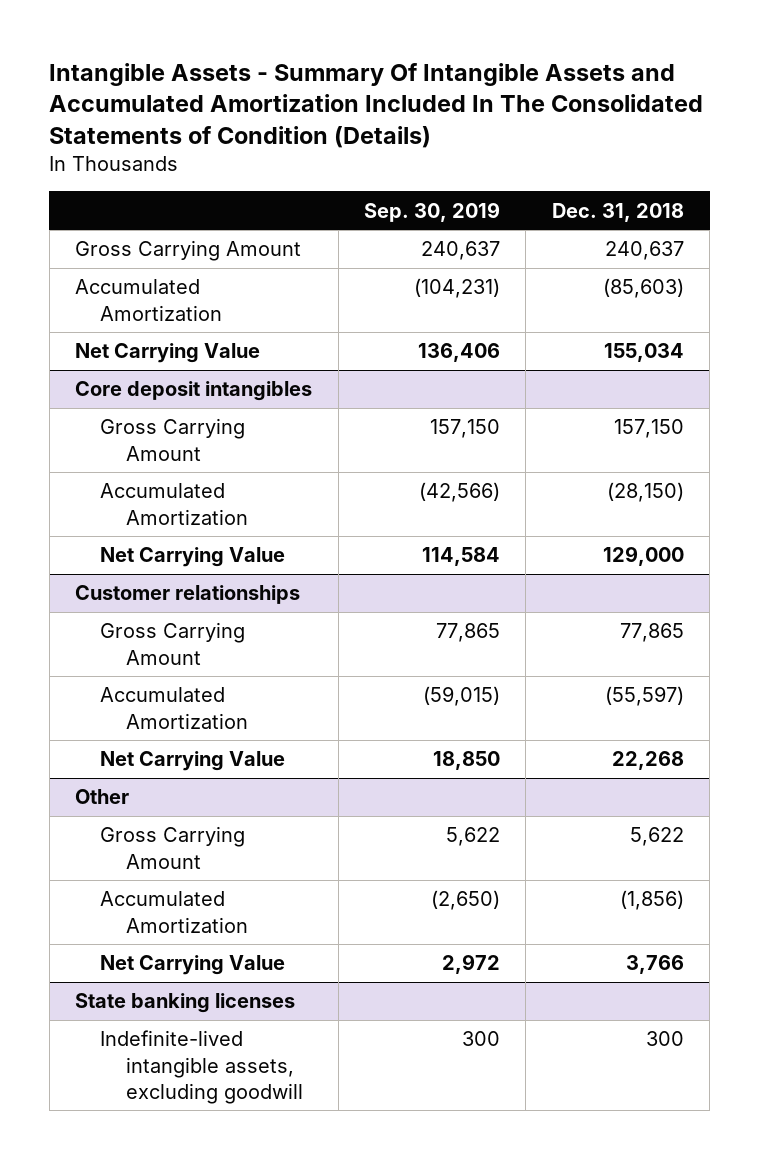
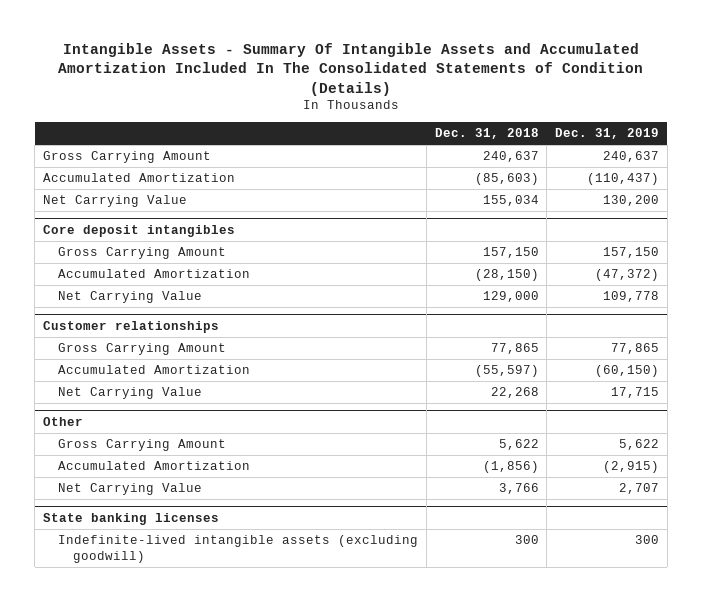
[364,201,501,222] Sep. 30, 2019 -> none
none -> [555,128,660,140] Dec. 31, 2019
[100,1030,303,1104] Indefinite-lived intangible assets, excluding goodwill -> [58,535,419,564] Indefinite-lived intangible assets (excluding goodwill)

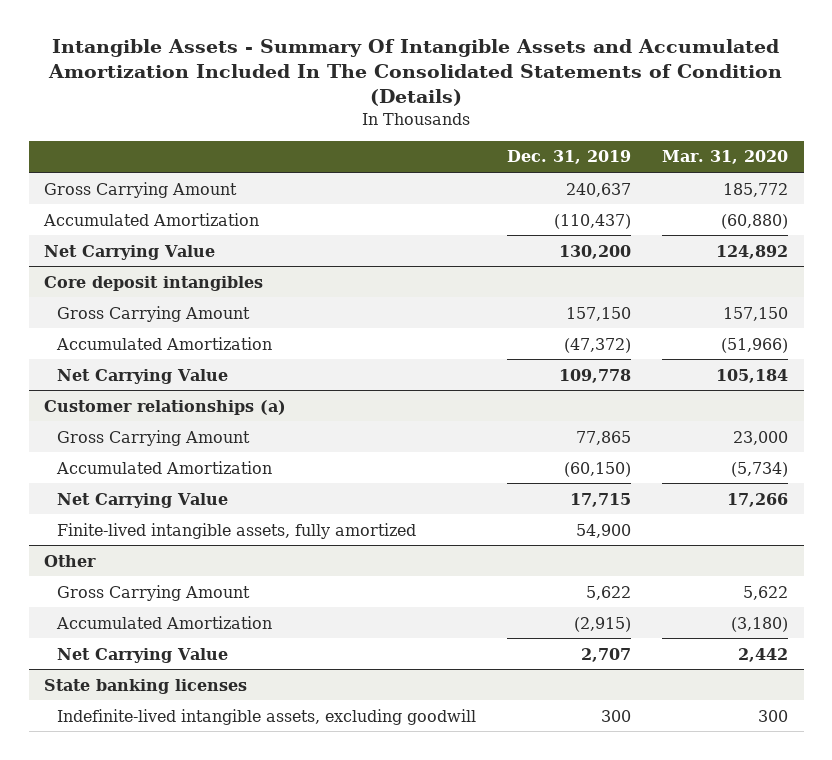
[434,128,539,140] Dec. 31, 2018 -> none
none -> [662,150,789,165] Mar. 31, 2020
[42,321,219,334] Customer relationships -> [43,399,286,415] Customer relationships (a)
none -> [57,522,417,539] Finite-lived intangible assets, fully amortized
[58,535,419,564] Indefinite-lived intangible assets (excluding goodwill) -> [57,708,477,725] Indefinite-lived intangible assets, excluding goodwill

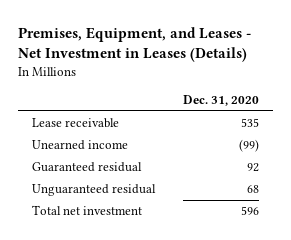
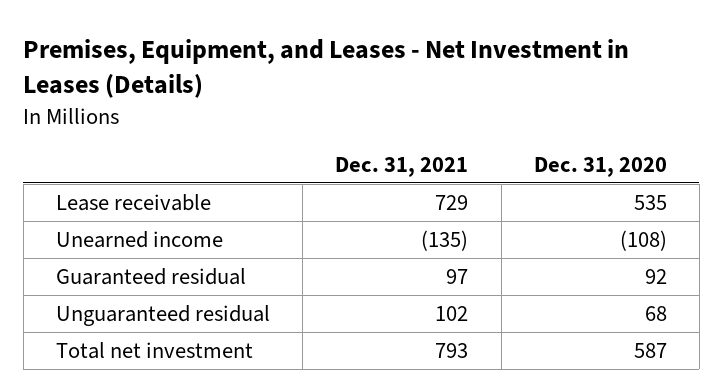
none -> [335,156,469,177] Dec. 31, 2021
[239,139,260,153] (99) -> [619,229,667,251] (108)
[241,206,260,216] 596 -> [633,342,667,358] 587

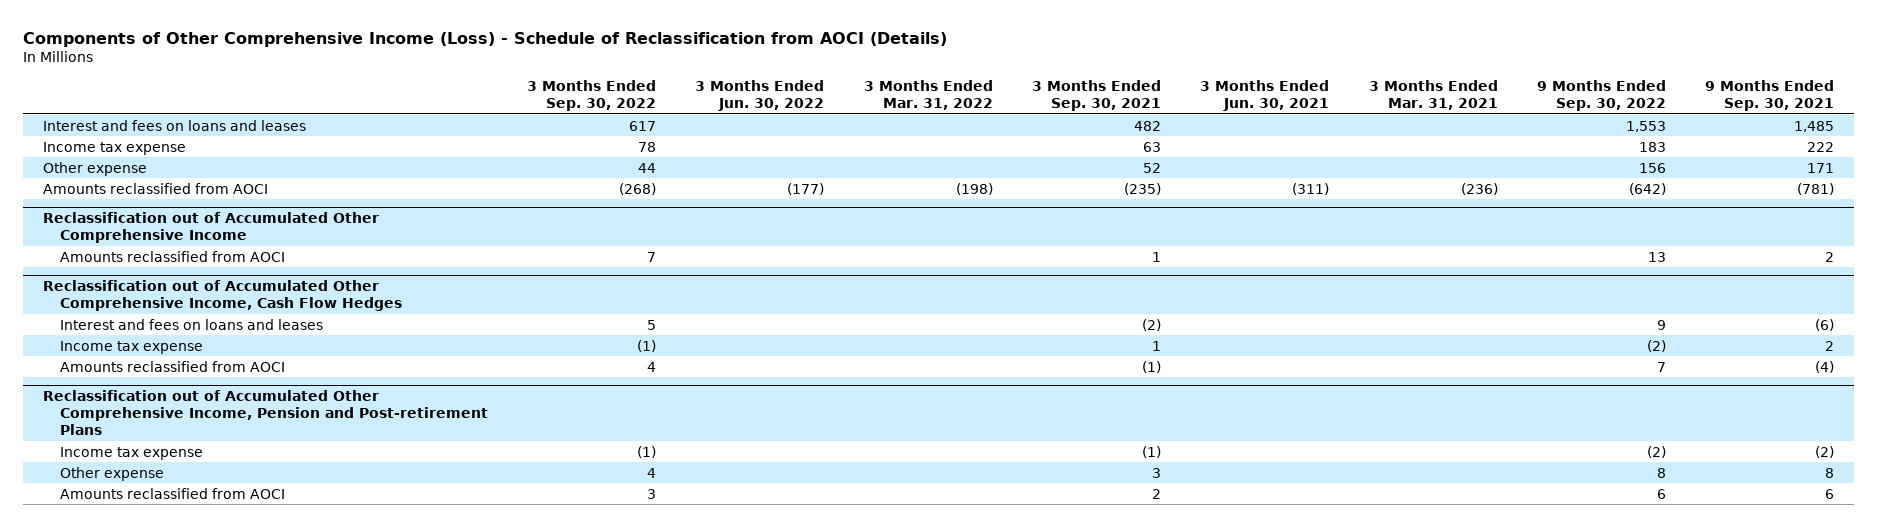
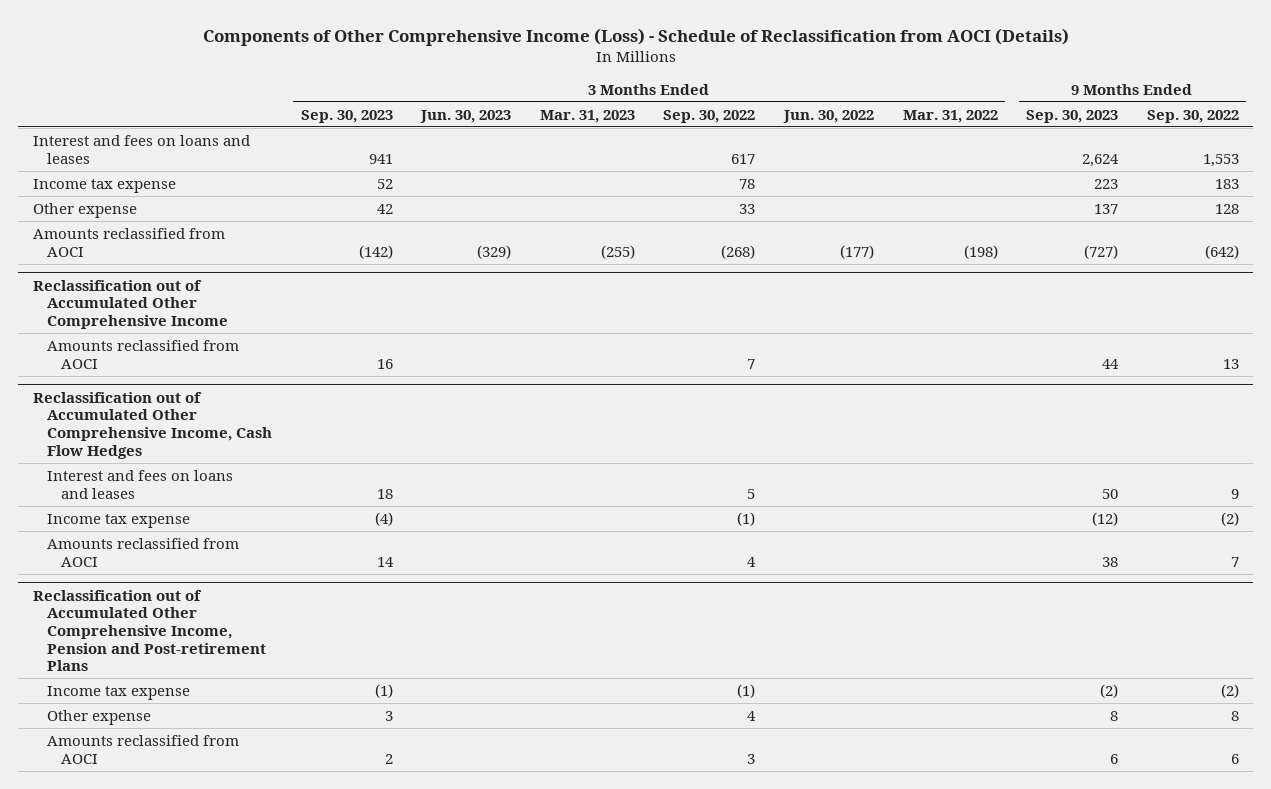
[1031,80,1161,112] 3 Months Ended Sep. 30, 2021 -> none
[1200,80,1330,112] 3 Months Ended Jun. 30, 2021 -> none
[1368,80,1498,111] 3 Months Ended Mar. 31, 2021 -> none
[1705,80,1835,112] 9 Months Ended Sep. 30, 2021 -> none
none -> [300,109,393,123] Sep. 30, 2023
none -> [420,109,512,123] Jun. 30, 2023
none -> [539,109,635,123] Mar. 31, 2023
none -> [1026,109,1119,123] Sep. 30, 2023
[638,162,657,173] 44 -> [739,203,756,214] 33
[1638,162,1666,173] 156 -> [1214,203,1239,214] 128

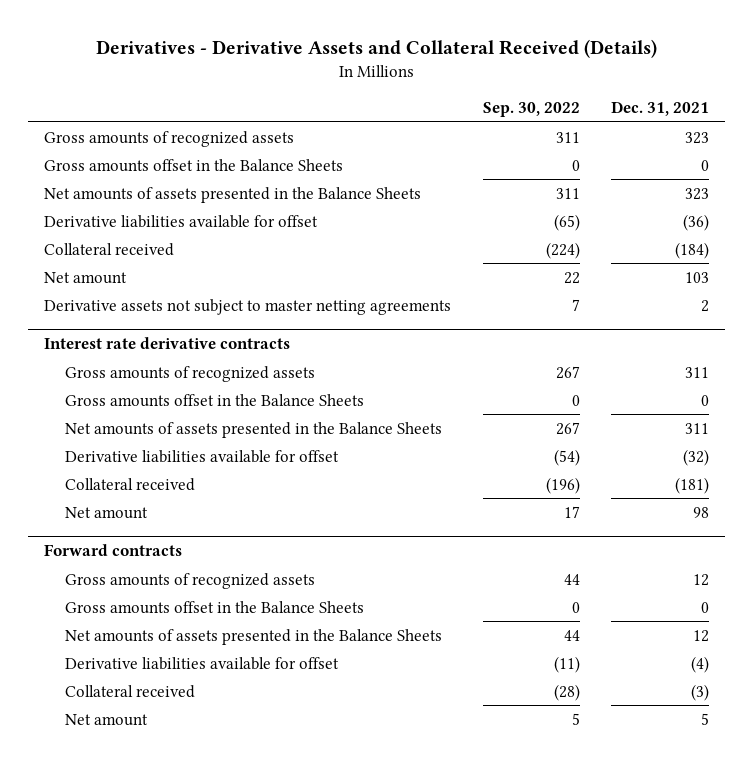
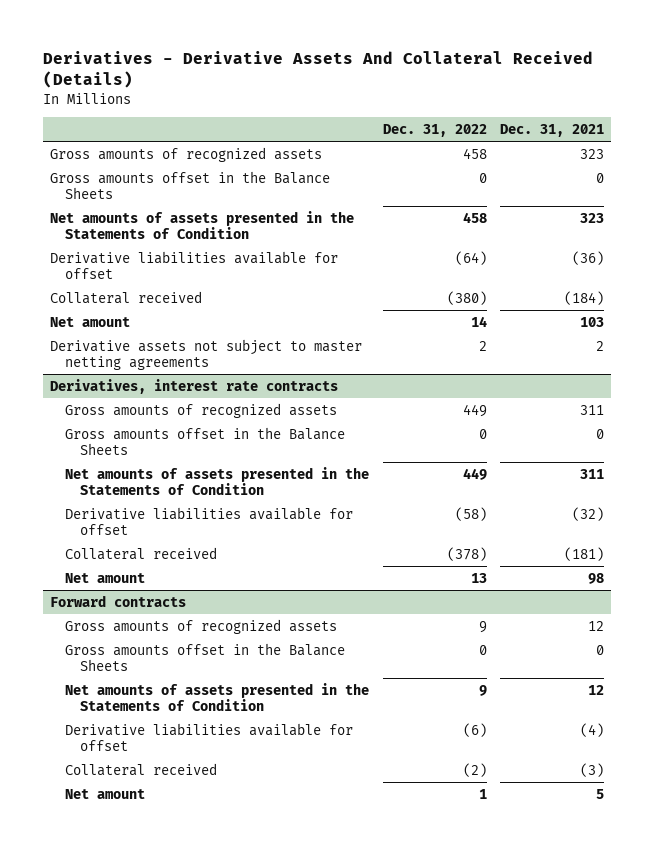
[95,38,657,58] Derivatives - Derivative Assets and Collateral Received (Details) -> [42,50,593,89] Derivatives - Derivative Assets And Collateral Received (Details)
[482,101,580,117] Sep. 30, 2022 -> none
none -> [382,124,487,138] Dec. 31, 2022
[43,186,421,203] Net amounts of assets presented in the Balance Sheets -> [49,210,354,239] Net amounts of assets presented in the Statements of Condition
[43,337,290,350] Interest rate derivative contracts -> [49,378,338,394] Derivatives, interest rate contracts
[65,421,443,438] Net amounts of assets presented in the Balance Sheets -> [64,466,369,495] Net amounts of assets presented in the Statements of Condition
[65,628,443,645] Net amounts of assets presented in the Balance Sheets -> [64,682,369,711] Net amounts of assets presented in the Statements of Condition

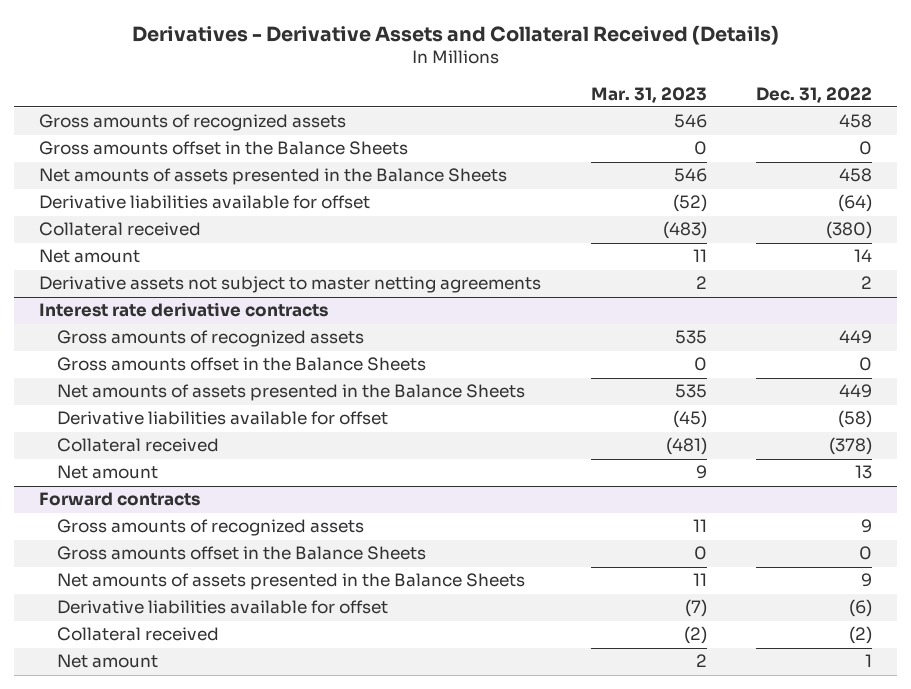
[42,50,593,89] Derivatives - Derivative Assets And Collateral Received (Details) -> [131,24,779,45] Derivatives - Derivative Assets and Collateral Received (Details)
[500,124,605,138] Dec. 31, 2021 -> none
none -> [590,86,707,103] Mar. 31, 2023
[49,210,354,239] Net amounts of assets presented in the Statements of Condition -> [39,168,508,186] Net amounts of assets presented in the Balance Sheets
[49,378,338,394] Derivatives, interest rate contracts -> [39,302,329,318] Interest rate derivative contracts
[64,466,369,495] Net amounts of assets presented in the Statements of Condition -> [57,384,526,402] Net amounts of assets presented in the Balance Sheets
[64,682,369,711] Net amounts of assets presented in the Statements of Condition -> [57,573,526,591] Net amounts of assets presented in the Balance Sheets

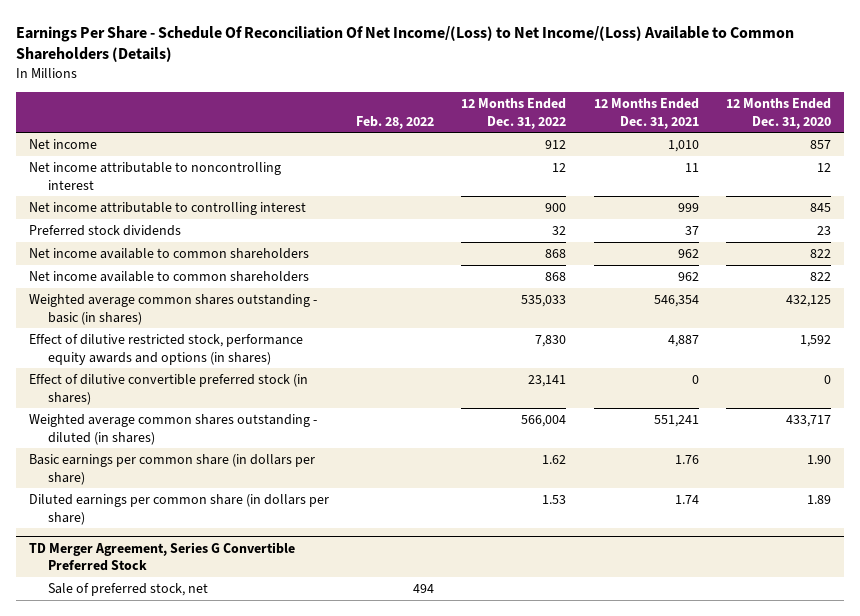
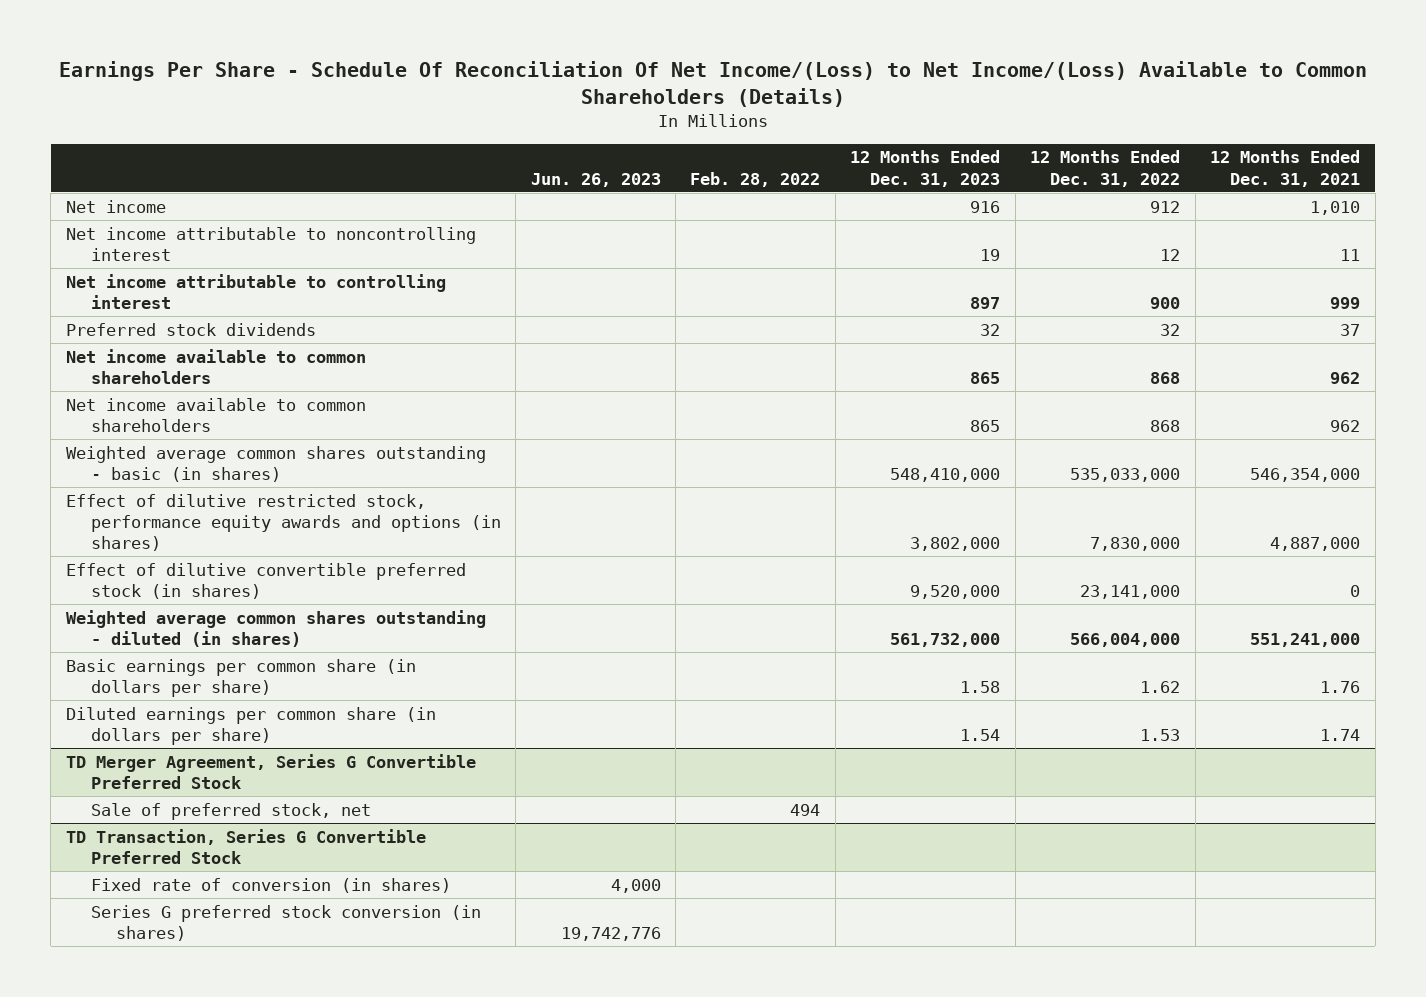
[725,98,831,129] 12 Months Ended Dec. 31, 2020 -> none
none -> [530,172,661,187] Jun. 26, 2023
none -> [850,150,1001,187] 12 Months Ended Dec. 31, 2023
[521,294,567,307] 535,033 -> [1070,467,1181,482] 535,033,000
[653,294,699,307] 546,354 -> [1250,467,1361,482] 546,354,000
[535,334,567,347] 7,830 -> [1090,536,1181,551] 7,830,000
[667,334,699,347] 4,887 -> [1270,536,1361,551] 4,887,000
[528,374,567,387] 23,141 -> [1080,584,1181,599] 23,141,000
[521,414,567,427] 566,004 -> [1070,632,1181,647] 566,004,000
[653,414,699,427] 551,241 -> [1250,632,1361,647] 551,241,000
none -> [65,828,426,864] TD Transaction, Series G Convertible Preferred Stock
none -> [90,877,451,893] Fixed rate of conversion (in shares)
none -> [90,904,481,941] Series G preferred stock conversion (in shares)

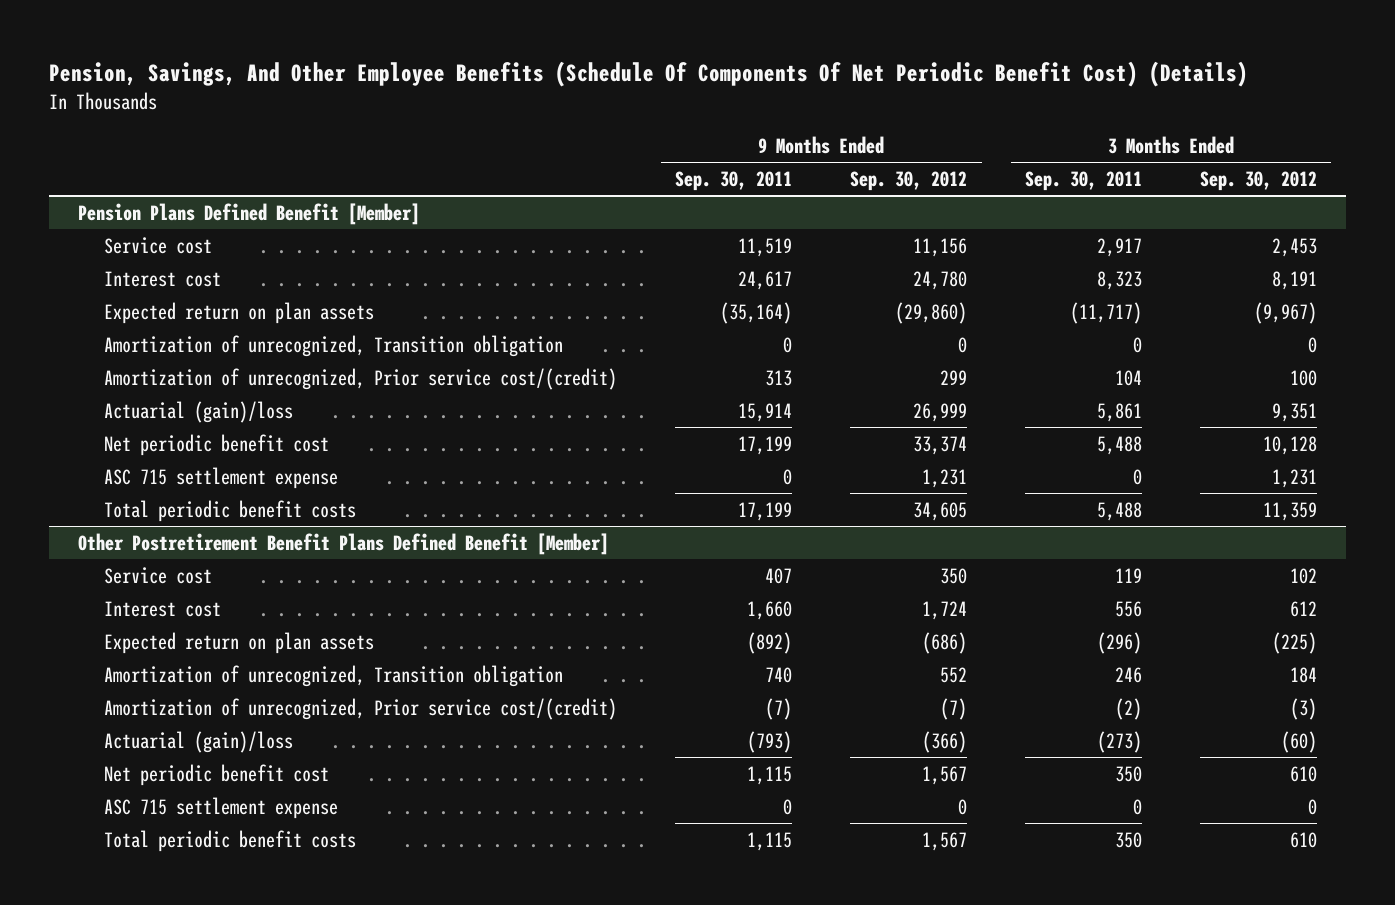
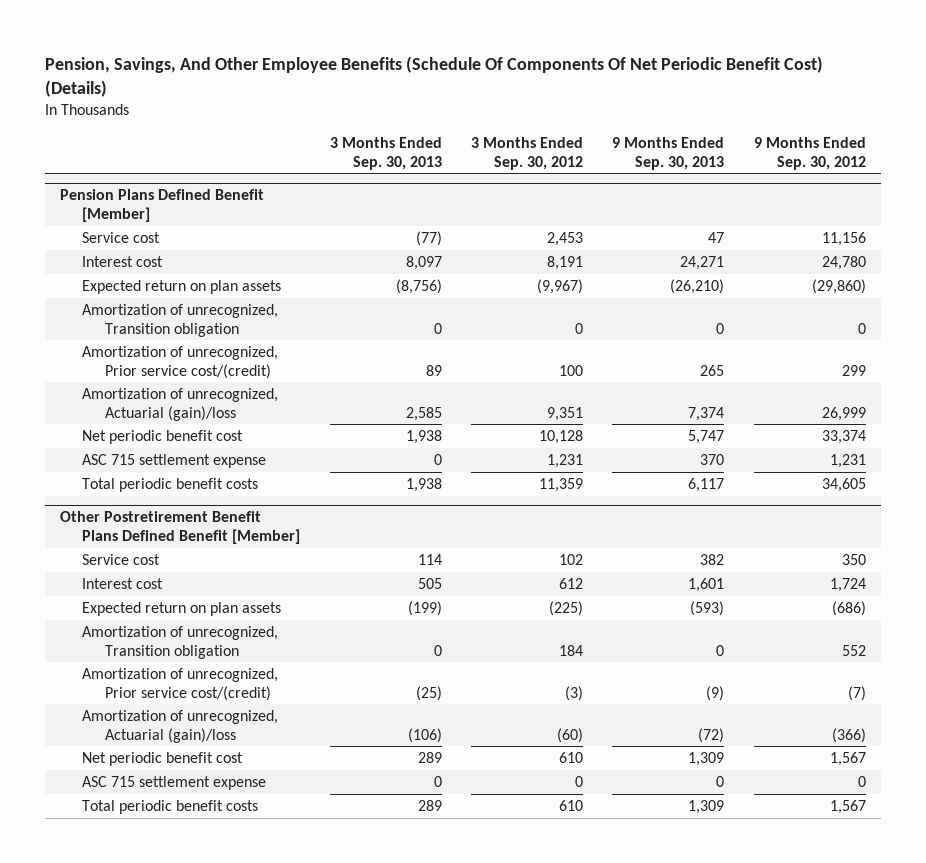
[675,170,793,191] Sep. 30, 2011 -> none
[1024,170,1142,191] Sep. 30, 2011 -> none
none -> [329,136,442,170] 3 Months Ended Sep. 30, 2013
none -> [612,136,725,170] 9 Months Ended Sep. 30, 2013
[104,400,294,423] Actuarial (gain)/loss -> [82,387,279,421] Amortization of unrecognized, Actuarial (gain)/loss
[104,730,294,753] Actuarial (gain)/loss -> [82,709,279,743] Amortization of unrecognized, Actuarial (gain)/loss

